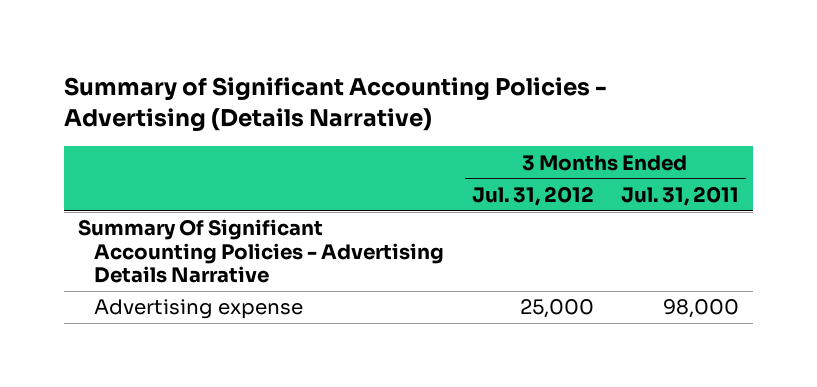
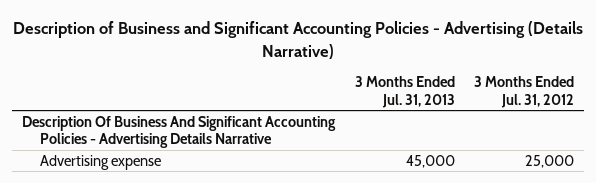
[64,77,608,133] Summary of Significant Accounting Policies - Advertising (Details Narrative) -> [13,21,584,59] Description of Business and Significant Accounting Policies - Advertising (Details Narrative)
[620,186,739,207] Jul. 31, 2011 -> none
none -> [354,75,455,108] 3 Months Ended Jul. 31, 2013
[77,219,445,283] Summary Of Significant Accounting Policies - Advertising Details Narrative -> [21,115,336,149] Description Of Business And Significant Accounting Policies - Advertising Details Narrative

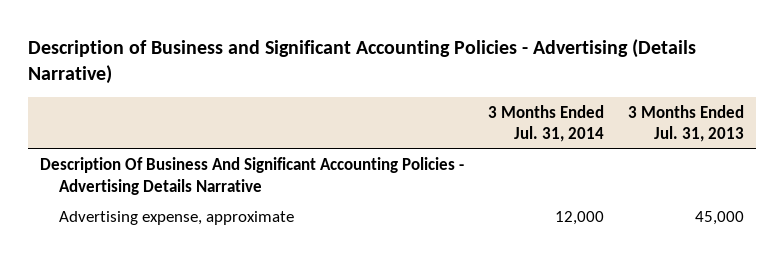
[474,75,575,108] 3 Months Ended Jul. 31, 2012 -> none
none -> [488,104,605,143] 3 Months Ended Jul. 31, 2014
[40,154,162,170] Advertising expense -> [58,211,294,226] Advertising expense, approximate

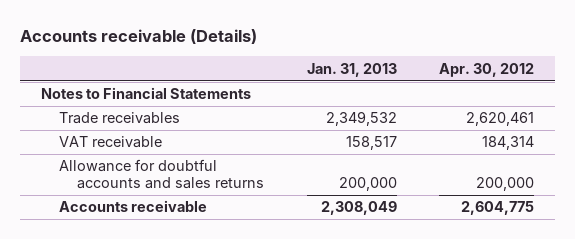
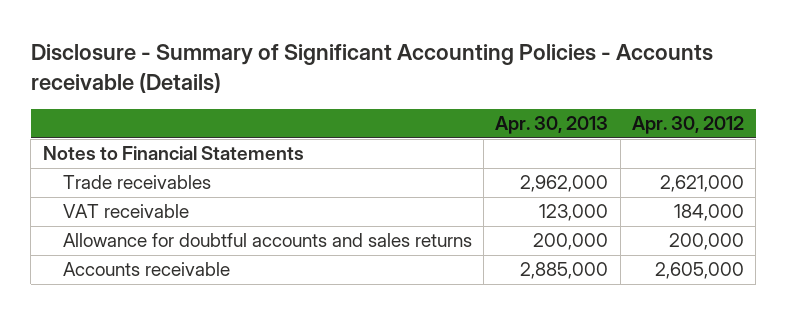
[19,28,257,44] Accounts receivable (Details) -> [30,44,713,93] Disclosure - Summary of Significant Accounting Policies - Accounts receivable (Details)
[306,62,397,77] Jan. 31, 2013 -> none
none -> [495,116,609,135] Apr. 30, 2013
[466,112,535,127] 2,620,461 -> [660,175,745,193] 2,621,000
[482,136,535,151] 184,314 -> [674,204,745,222] 184,000
[461,201,535,216] 2,604,775 -> [655,262,745,280] 2,605,000

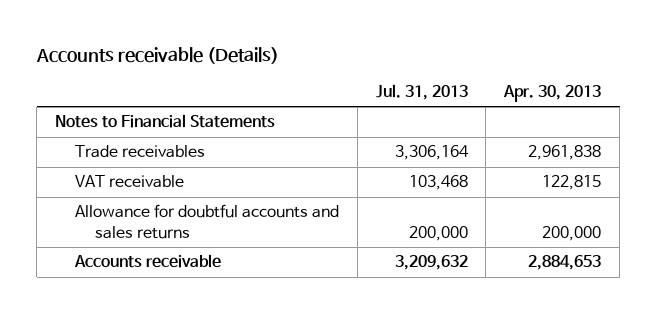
[30,44,713,93] Disclosure - Summary of Significant Accounting Policies - Accounts receivable (Details) -> [35,47,279,65] Accounts receivable (Details)
[632,116,745,135] Apr. 30, 2012 -> none
none -> [375,84,468,101] Jul. 31, 2013
[520,175,609,193] 2,962,000 -> [528,145,602,161] 2,961,838
[539,204,609,222] 123,000 -> [542,175,602,191] 122,815
[520,262,609,280] 2,885,000 -> [528,255,602,271] 2,884,653

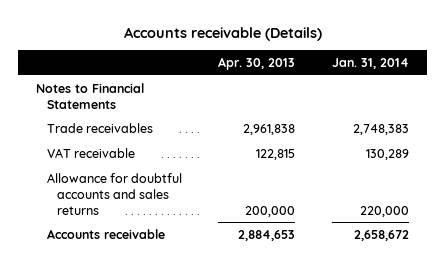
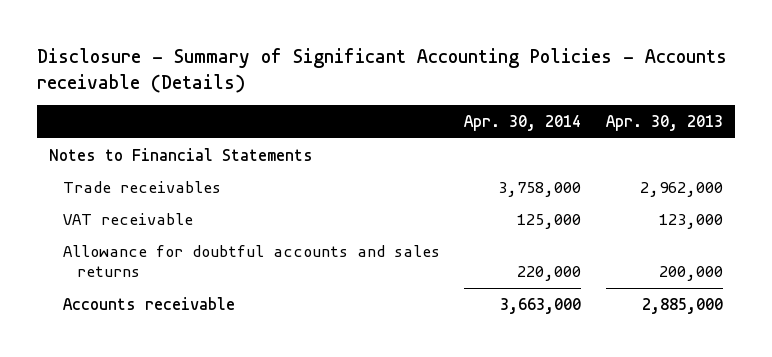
[123,26,322,41] Accounts receivable (Details) -> [37,48,728,93] Disclosure - Summary of Significant Accounting Policies - Accounts receivable (Details)
[331,57,409,69] Jan. 31, 2014 -> none
none -> [464,115,582,132] Apr. 30, 2014
[243,123,296,135] 2,961,838 -> [639,181,723,197] 2,962,000
[256,148,296,160] 122,815 -> [658,213,723,229] 123,000
[238,229,296,241] 2,884,653 -> [641,297,723,314] 2,885,000

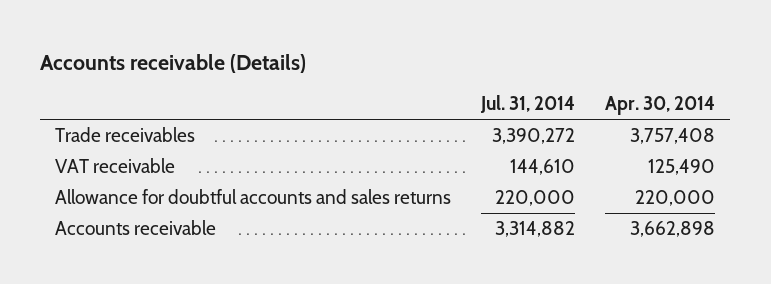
[37,48,728,93] Disclosure - Summary of Significant Accounting Policies - Accounts receivable (Details) -> [40,53,307,73] Accounts receivable (Details)
[605,115,723,132] Apr. 30, 2013 -> none
none -> [480,95,576,114] Jul. 31, 2014
[49,147,314,161] Notes to Financial Statements -> none
[498,181,582,197] 3,758,000 -> [630,127,716,144] 3,757,408
[517,213,582,229] 125,000 -> [648,158,716,175] 125,490
[500,297,582,314] 3,663,000 -> [630,220,716,237] 3,662,898

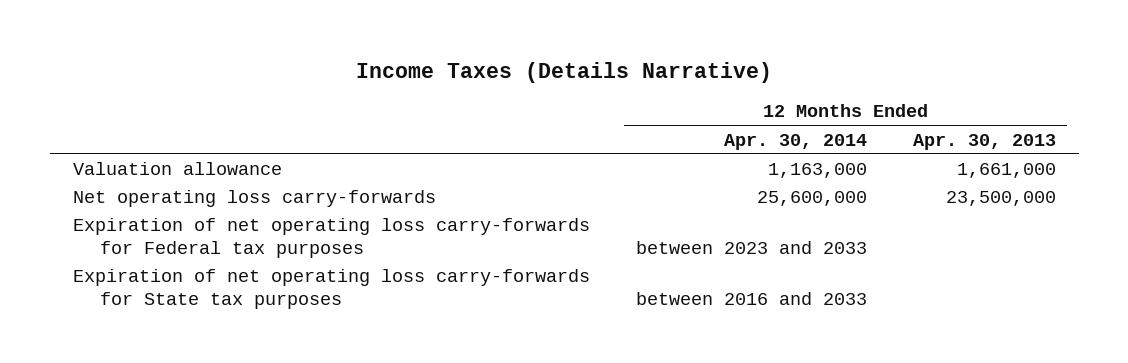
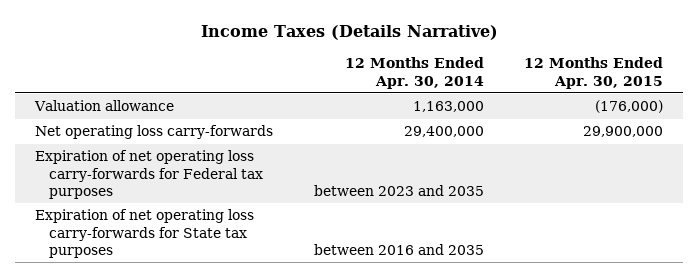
[912,133,1056,150] Apr. 30, 2013 -> none
none -> [523,57,663,89] 12 Months Ended Apr. 30, 2015
[756,191,867,207] 25,600,000 -> [403,126,484,138] 29,400,000
[635,241,867,255] between 2023 and 2033 -> [313,185,484,197] between 2023 and 2035
[635,292,867,306] between 2016 and 2033 -> [313,244,484,256] between 2016 and 2035

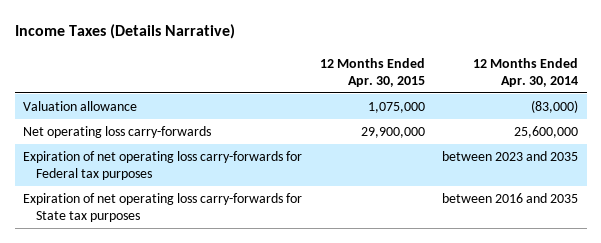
[412,101,484,113] 1,163,000 -> [531,100,579,114] (83,000)
[594,100,663,114] (176,000) -> [367,102,425,114] 1,075,000
[403,126,484,138] 29,400,000 -> [514,126,579,139] 25,600,000

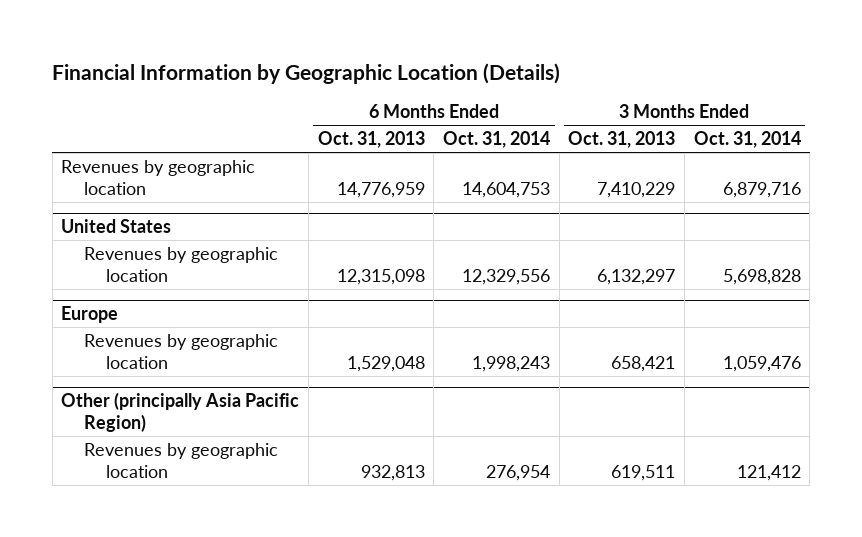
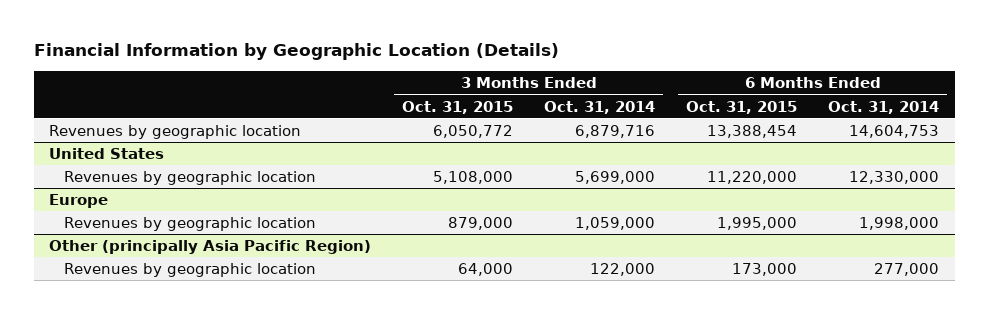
[317,131,425,149] Oct. 31, 2013 -> none
[568,131,676,149] Oct. 31, 2013 -> none
none -> [402,100,514,114] Oct. 31, 2015
none -> [686,100,798,114] Oct. 31, 2015
[461,269,550,286] 12,329,556 -> [849,171,940,185] 12,330,000
[722,269,801,286] 5,698,828 -> [575,171,656,185] 5,699,000
[471,356,550,373] 1,998,243 -> [859,217,940,231] 1,998,000
[722,356,801,373] 1,059,476 -> [575,217,656,231] 1,059,000
[485,465,550,482] 276,954 -> [874,263,940,277] 277,000
[736,465,801,482] 121,412 -> [590,263,656,277] 122,000

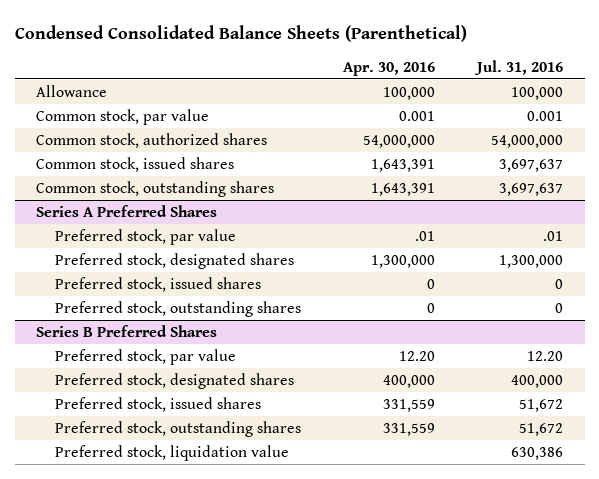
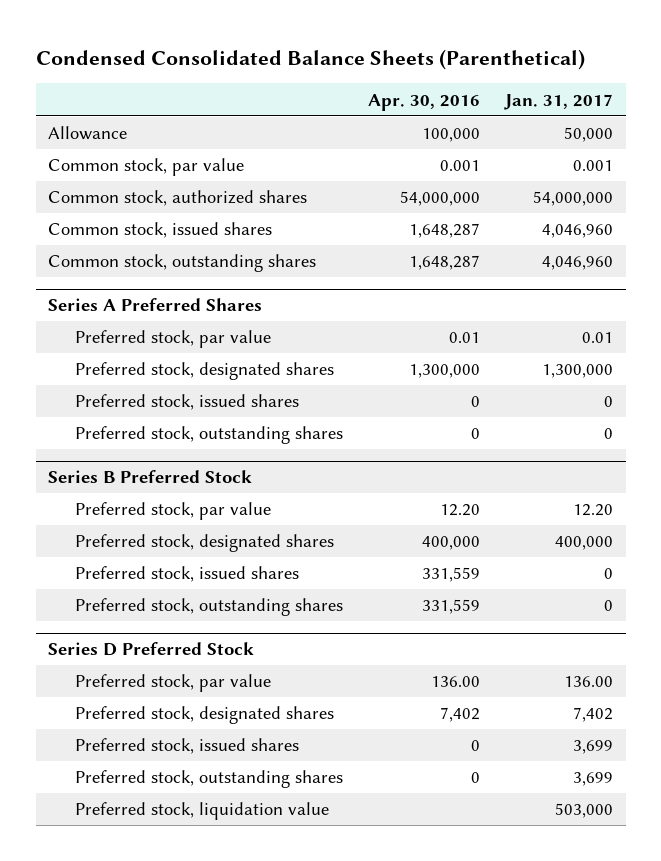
[474,59,564,75] Jul. 31, 2016 -> none
none -> [504,93,614,110] Jan. 31, 2017
[371,158,436,172] 1,643,391 -> [409,223,481,239] 1,648,287
[371,182,436,196] 1,643,391 -> [409,255,481,271] 1,648,287
[415,230,436,241] .01 -> [449,332,481,344] 0.01
[35,324,217,337] Series B Preferred Shares -> [48,470,253,484] Series B Preferred Stock
none -> [48,642,255,657] Series D Preferred Stock
none -> [75,674,272,693] Preferred stock, par value
none -> [75,706,335,725] Preferred stock, designated shares
none -> [75,738,300,755] Preferred stock, issued shares
none -> [75,770,344,789] Preferred stock, outstanding shares

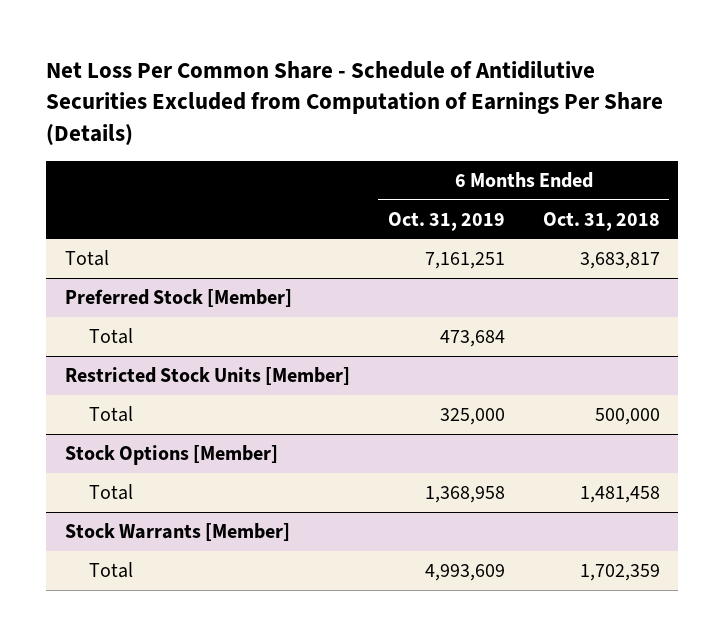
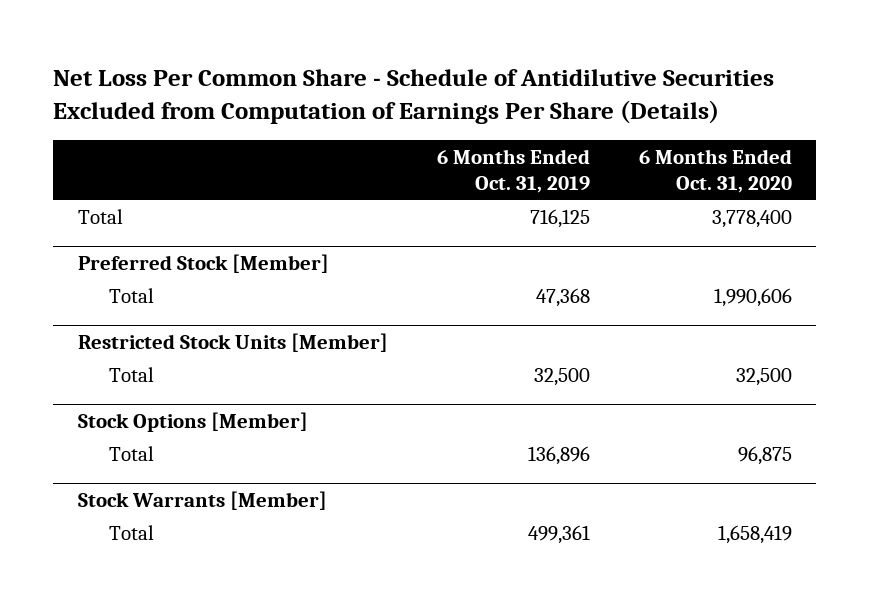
[542,211,660,231] Oct. 31, 2018 -> none
none -> [638,148,792,193] 6 Months Ended Oct. 31, 2020
[424,252,505,270] 7,161,251 -> [529,208,590,228] 716,125
[439,330,505,348] 473,684 -> [535,287,590,307] 47,368
[439,408,505,426] 325,000 -> [533,367,590,386] 32,500
[424,486,505,504] 1,368,958 -> [527,445,590,465] 136,896
[424,564,505,582] 4,993,609 -> [527,524,590,544] 499,361

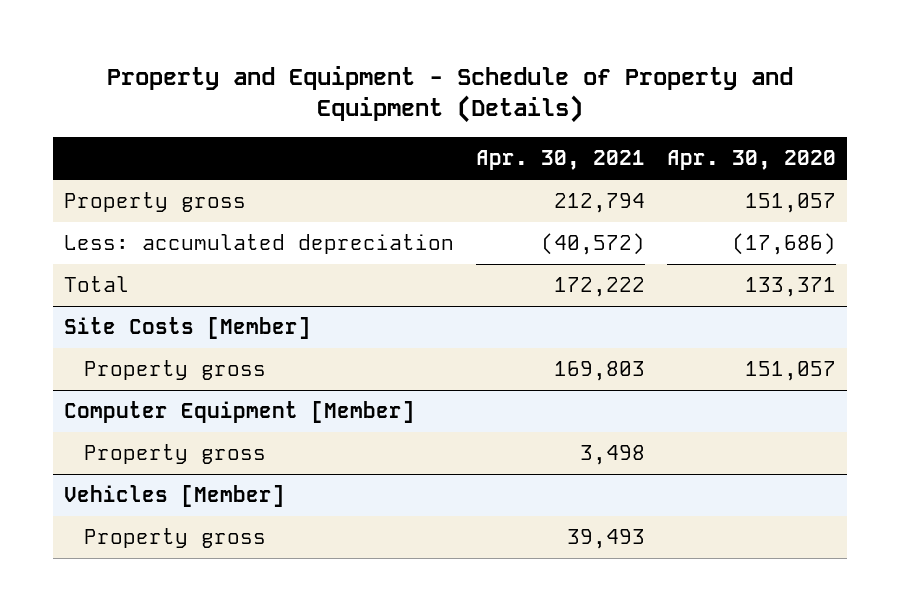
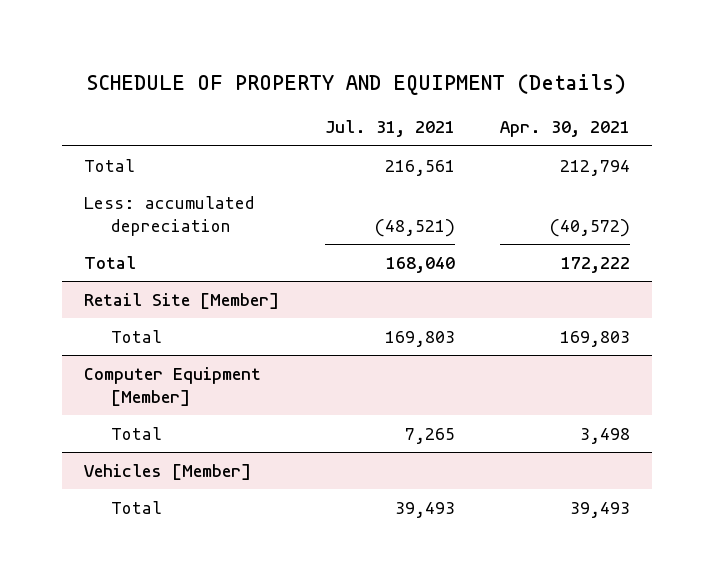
[107,65,794,124] Property and Equipment - Schedule of Property and Equipment (Details) -> [87,74,627,96] SCHEDULE OF PROPERTY AND EQUIPMENT (Details)
[667,150,837,171] Apr. 30, 2020 -> none
none -> [324,120,455,138] Jul. 31, 2021
[64,192,247,213] Property gross -> [84,159,136,173] Total
[64,317,312,340] Site Costs [Member] -> [84,293,280,310] Retail Site [Member]
[83,360,266,381] Property gross -> [110,330,162,344] Total
[83,444,266,465] Property gross -> [110,427,162,441] Total
[83,528,266,549] Property gross -> [110,501,162,515] Total

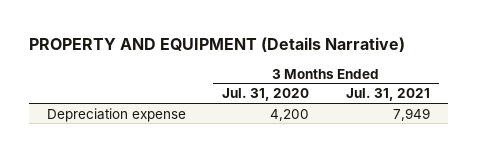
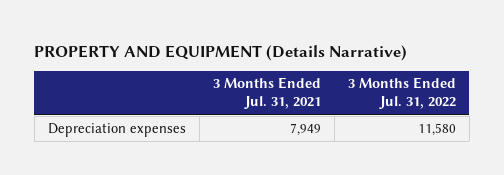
[222,88,310,102] Jul. 31, 2020 -> none
none -> [347,77,456,110] 3 Months Ended Jul. 31, 2022
[47,107,187,122] Depreciation expense -> [47,123,186,138] Depreciation expenses

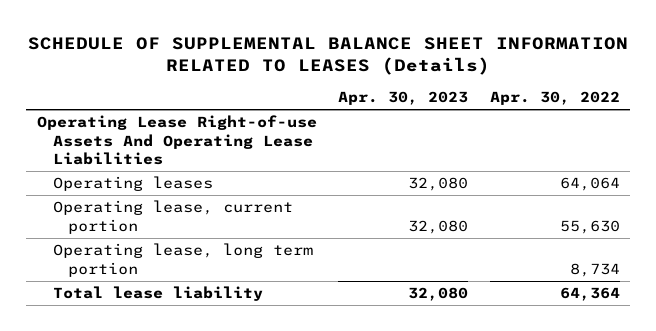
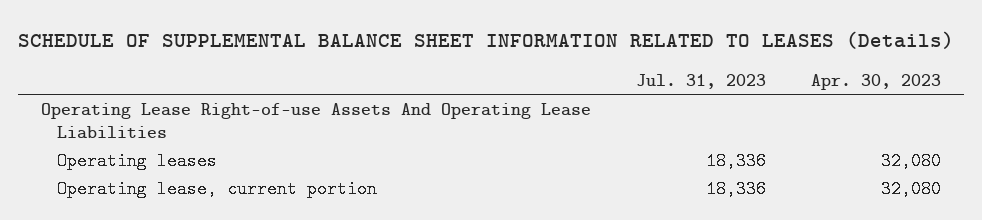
[489,91,620,106] Apr. 30, 2022 -> none
none -> [635,73,766,89] Jul. 31, 2023
[52,243,313,277] Operating lease, long term portion -> none
[52,286,263,302] Total lease liability -> none

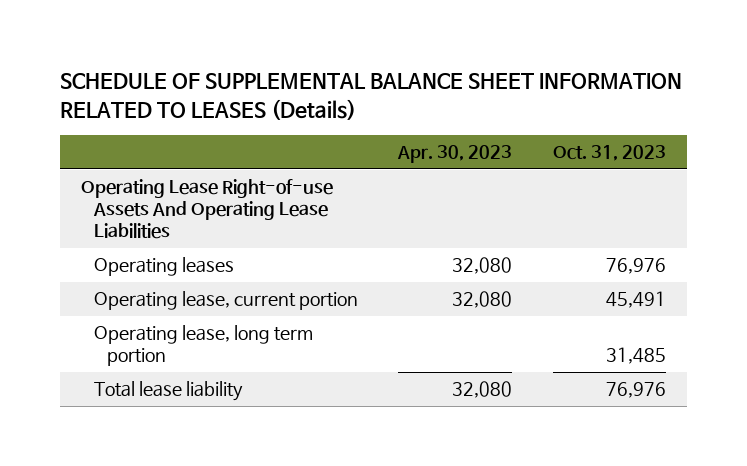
[635,73,766,89] Jul. 31, 2023 -> none
none -> [553,145,667,162] Oct. 31, 2023
none -> [93,325,313,367] Operating lease, long term portion
none -> [93,381,243,402] Total lease liability

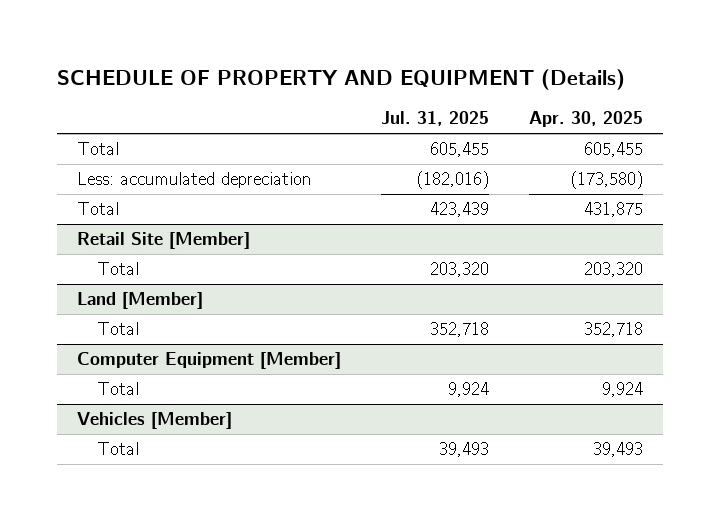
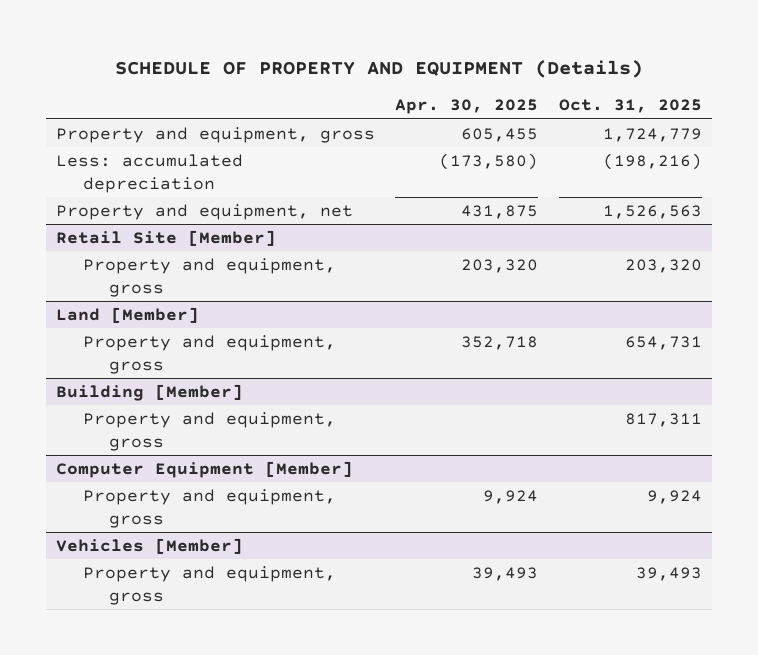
[381,111,490,127] Jul. 31, 2025 -> none
none -> [558,99,702,114] Oct. 31, 2025
[77,142,120,156] Total -> [55,126,375,143] Property and equipment, gross
[77,202,120,216] Total -> [55,203,353,220] Property and equipment, net
[97,262,140,276] Total -> [82,257,336,297] Property and equipment, gross
[97,322,140,336] Total -> [82,334,336,374] Property and equipment, gross
none -> [55,383,243,401] Building [Member]
none -> [82,411,336,451] Property and equipment, gross
[97,382,140,396] Total -> [82,488,336,528] Property and equipment, gross
[97,442,140,456] Total -> [82,565,336,605] Property and equipment, gross

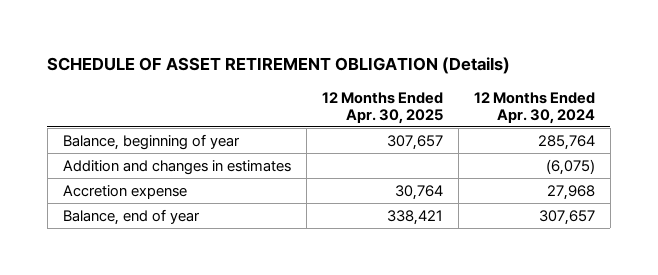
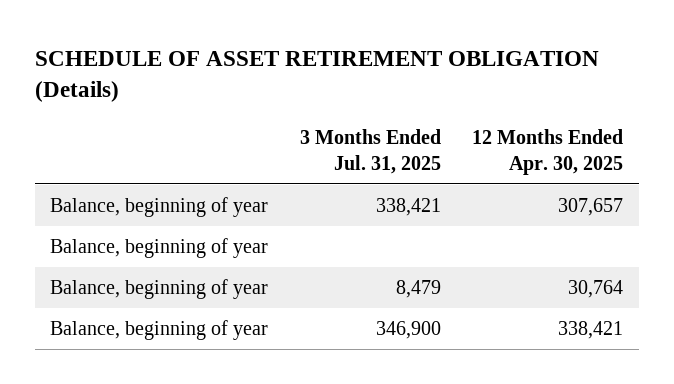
[473,91,595,124] 12 Months Ended Apr. 30, 2024 -> none
none -> [299,128,441,174] 3 Months Ended Jul. 31, 2025
[62,159,291,175] Addition and changes in estimates -> [50,237,269,258] Balance, beginning of year
[62,184,187,199] Accretion expense -> [50,278,269,299] Balance, beginning of year
[62,208,200,225] Balance, end of year -> [50,319,269,340] Balance, beginning of year

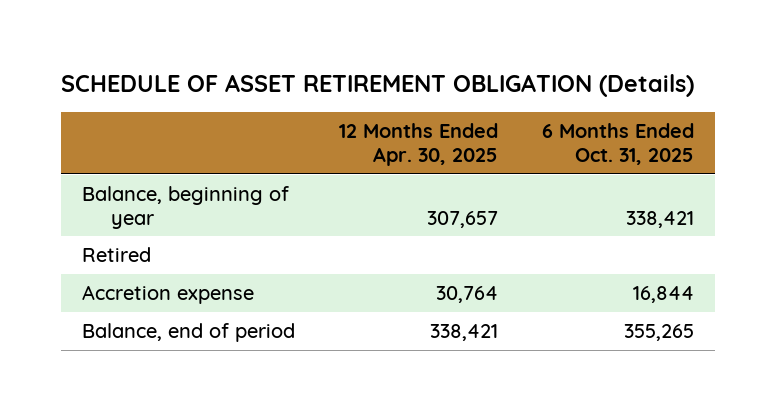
[299,128,441,174] 3 Months Ended Jul. 31, 2025 -> none
none -> [541,123,694,165] 6 Months Ended Oct. 31, 2025
[50,237,269,258] Balance, beginning of year -> none
none -> [82,247,152,263] Retired
[50,278,269,299] Balance, beginning of year -> [82,285,255,305] Accretion expense
[50,319,269,340] Balance, beginning of year -> [82,323,296,343] Balance, end of period

